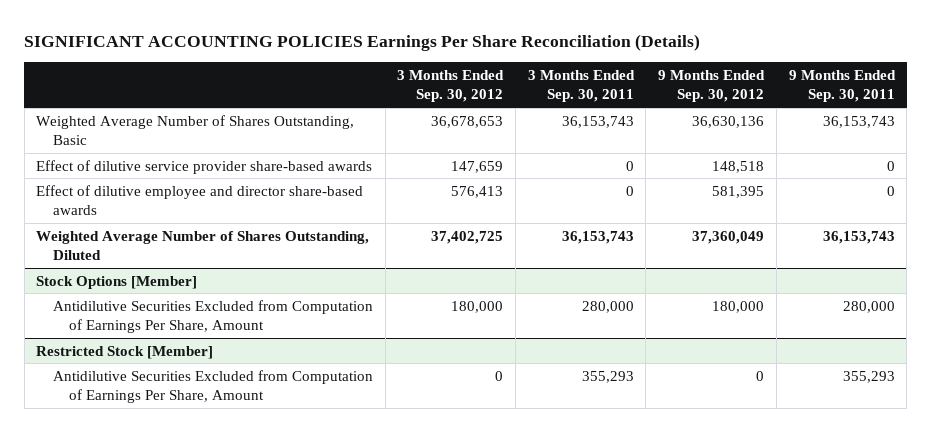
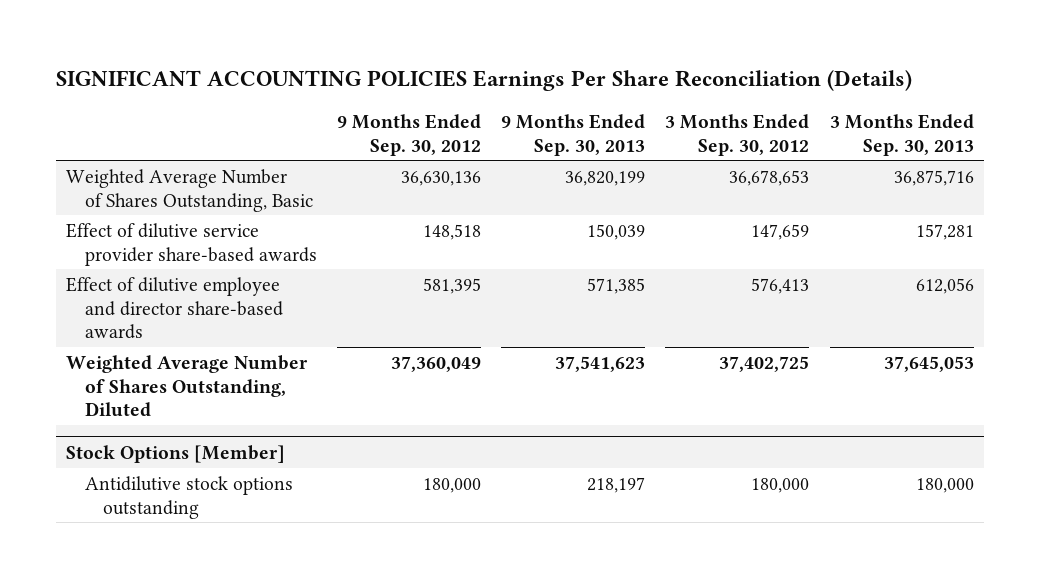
[527,69,635,103] 3 Months Ended Sep. 30, 2011 -> none
[788,69,896,103] 9 Months Ended Sep. 30, 2011 -> none
none -> [501,113,646,156] 9 Months Ended Sep. 30, 2013
none -> [829,113,974,156] 3 Months Ended Sep. 30, 2013
[36,345,214,359] Restricted Stock [Member] -> none
[52,369,373,403] Antidilutive Securities Excluded from Computation of Earnings Per Share, Amount -> none
[52,299,373,333] Antidilutive Securities Excluded from Computation of Earnings Per Share, Amount -> [84,475,293,519] Antidilutive stock options outstanding

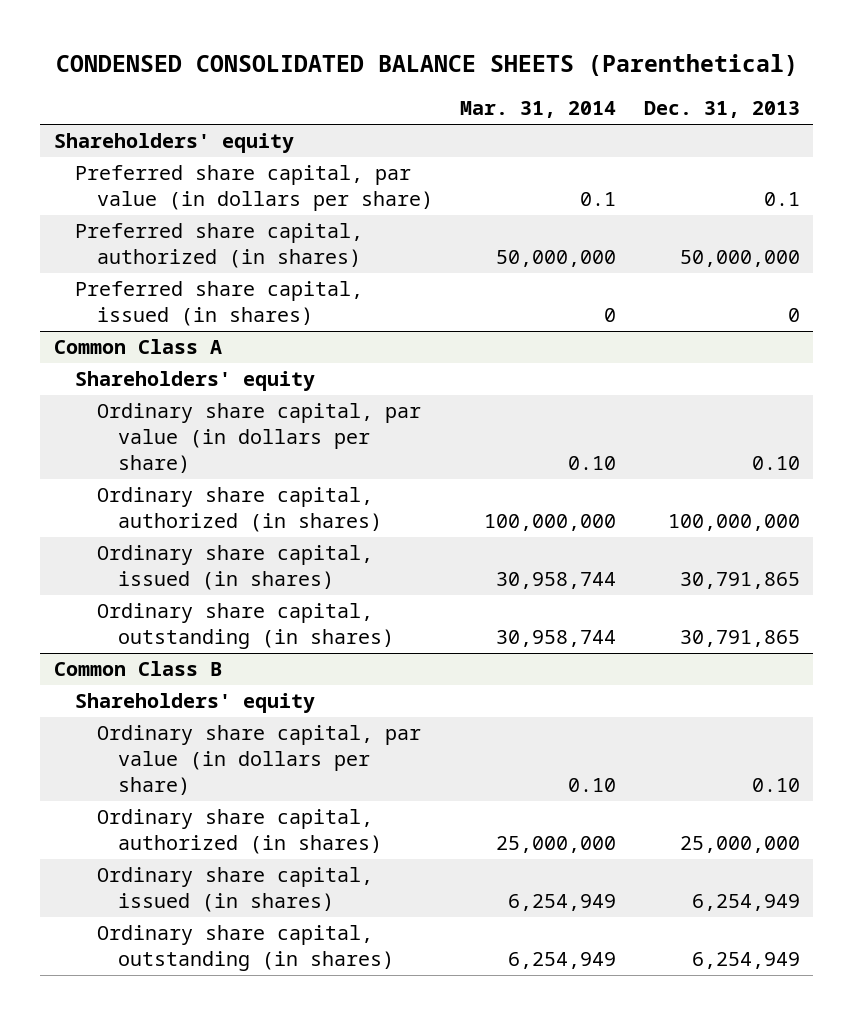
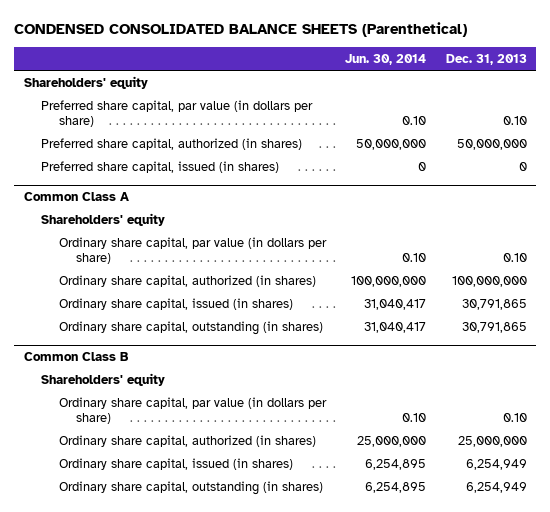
[460,101,617,119] Mar. 31, 2014 -> none
none -> [345,54,427,66] Jun. 30, 2014
[763,192,800,207] 0.1 -> [502,116,527,126] 0.10

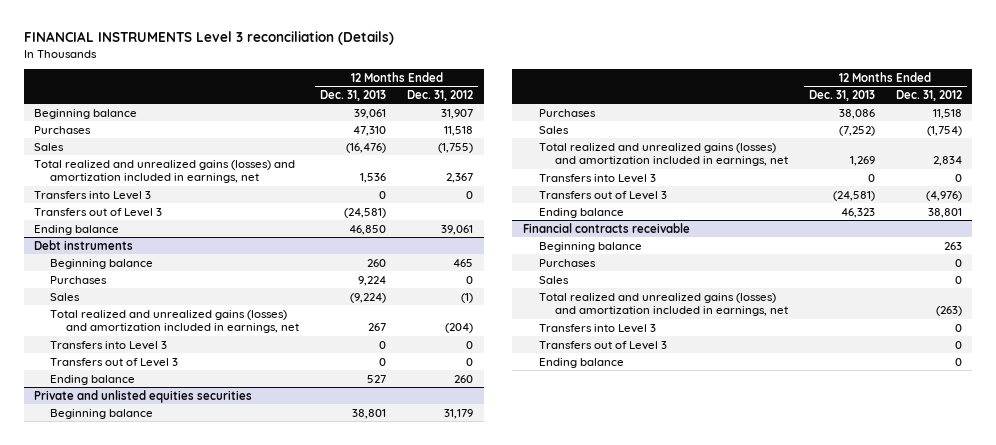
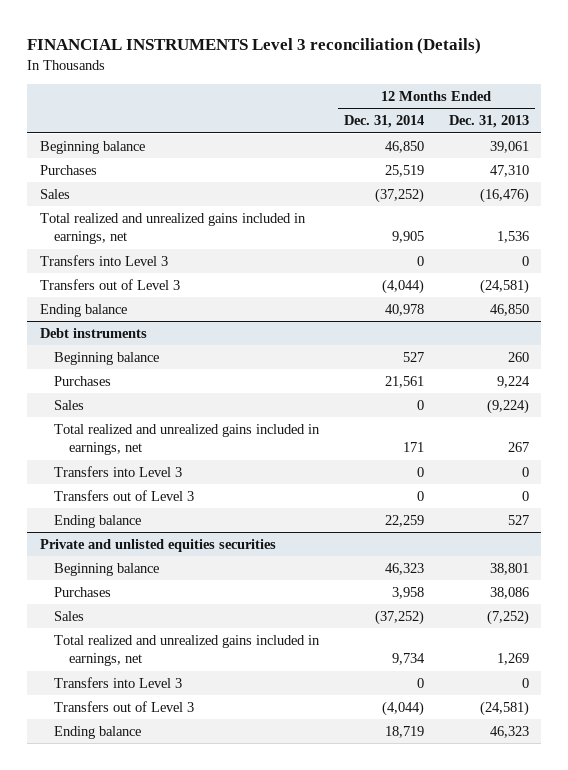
[407,89,474,101] Dec. 31, 2012 -> none
none -> [344,115,425,129] Dec. 31, 2014
[34,159,296,184] Total realized and unrealized gains (losses) and amortization included in earnings, net -> [39,212,306,245] Total realized and unrealized gains included in earnings, net
[50,309,300,334] Total realized and unrealized gains (losses) and amortization included in earnings, net -> [54,423,321,456] Total realized and unrealized gains included in earnings, net
[538,142,788,167] Total realized and unrealized gains (losses) and amortization included in earnings, net -> [54,634,321,667] Total realized and unrealized gains included in earnings, net
[522,222,690,233] Financial contracts receivable -> none
[538,241,642,252] Beginning balance -> none
[538,258,596,267] Purchases -> none
[538,275,569,284] Sales -> none
[538,292,788,317] Total realized and unrealized gains (losses) and amortization included in earnings, net -> none
[538,323,656,333] Transfers into Level 3 -> none
[538,340,667,350] Transfers out of Level 3 -> none
[538,357,624,368] Ending balance -> none

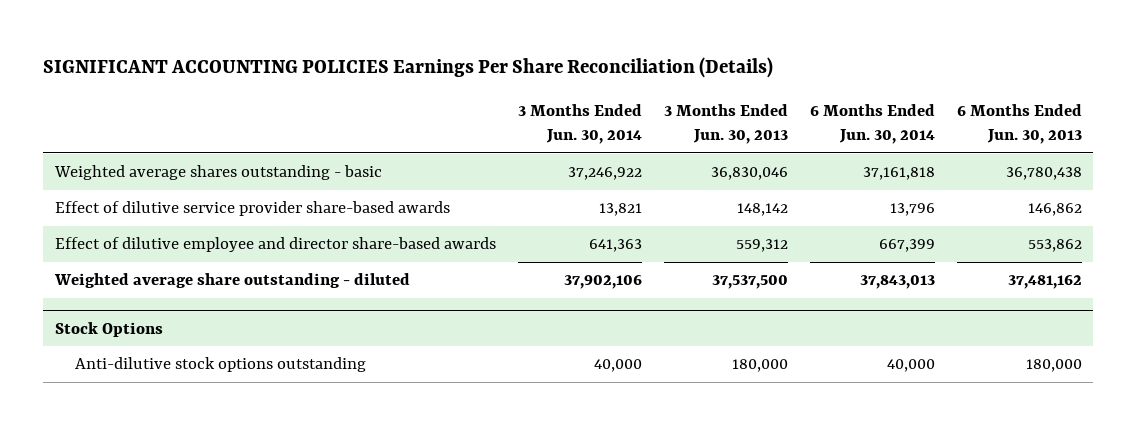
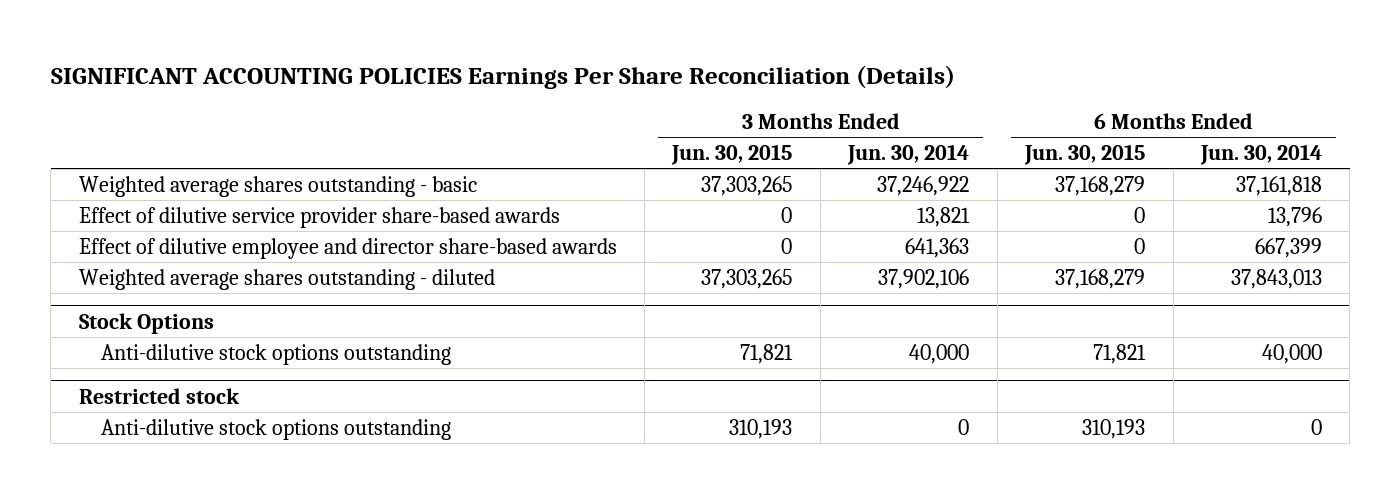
[663,103,788,145] 3 Months Ended Jun. 30, 2013 -> none
[957,103,1083,145] 6 Months Ended Jun. 30, 2013 -> none
none -> [671,144,793,166] Jun. 30, 2015
none -> [1024,144,1146,166] Jun. 30, 2015
[53,273,410,289] Weighted average share outstanding - diluted -> [78,268,495,290] Weighted average shares outstanding - diluted
none -> [78,387,240,404] Restricted stock
none -> [101,418,452,440] Anti-dilutive stock options outstanding

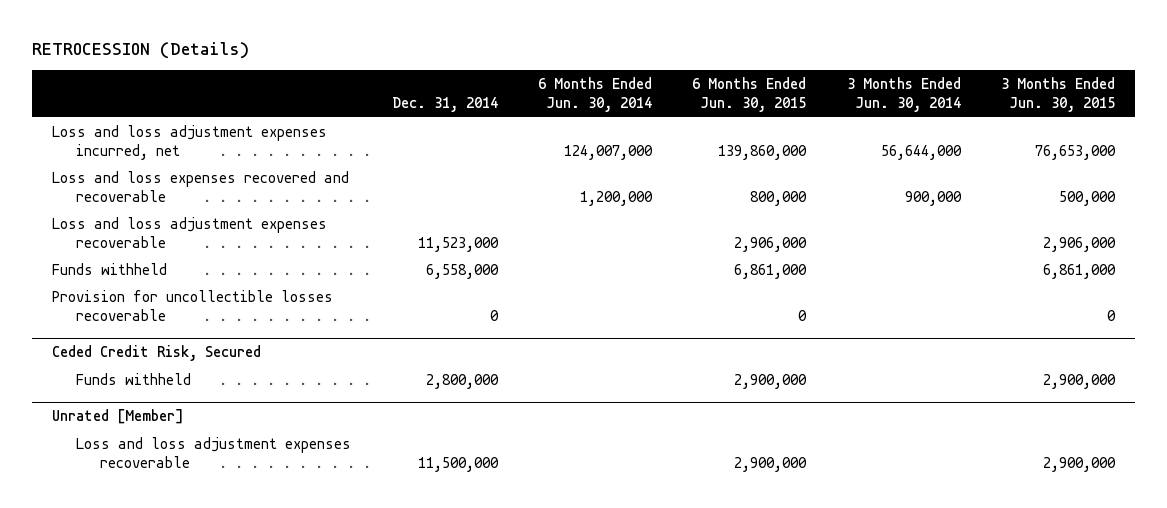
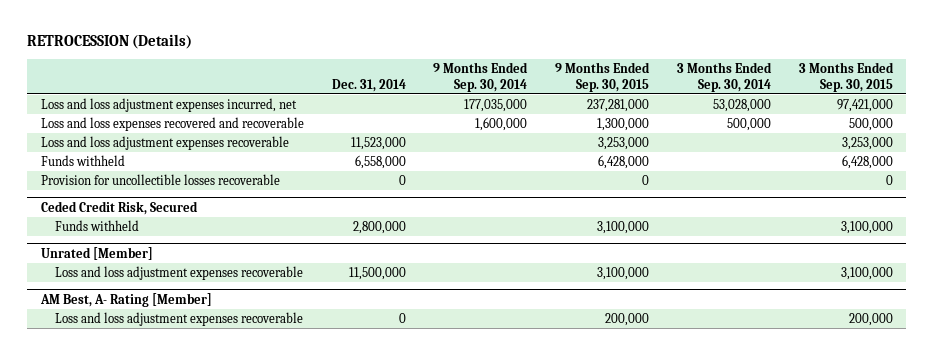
[538,77,653,113] 6 Months Ended Jun. 30, 2014 -> none
[692,77,807,113] 6 Months Ended Jun. 30, 2015 -> none
[846,77,961,113] 3 Months Ended Jun. 30, 2014 -> none
[1001,77,1116,113] 3 Months Ended Jun. 30, 2015 -> none
none -> [433,61,529,92] 9 Months Ended Sep. 30, 2014
none -> [555,61,651,92] 9 Months Ended Sep. 30, 2015
none -> [676,61,772,92] 3 Months Ended Sep. 30, 2014
none -> [798,61,894,92] 3 Months Ended Sep. 30, 2015
none -> [39,292,212,307] AM Best, A- Rating [Member]
none -> [54,311,303,326] Loss and loss adjustment expenses recoverable

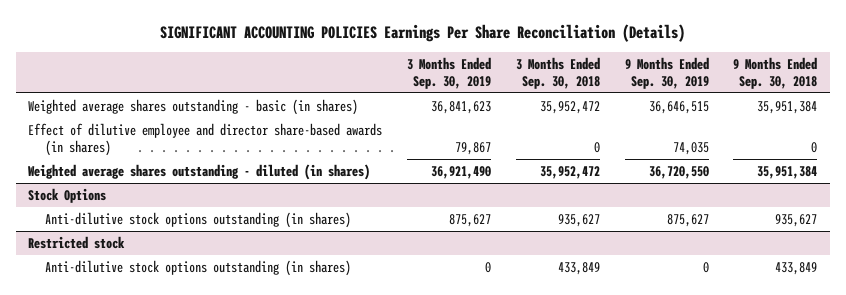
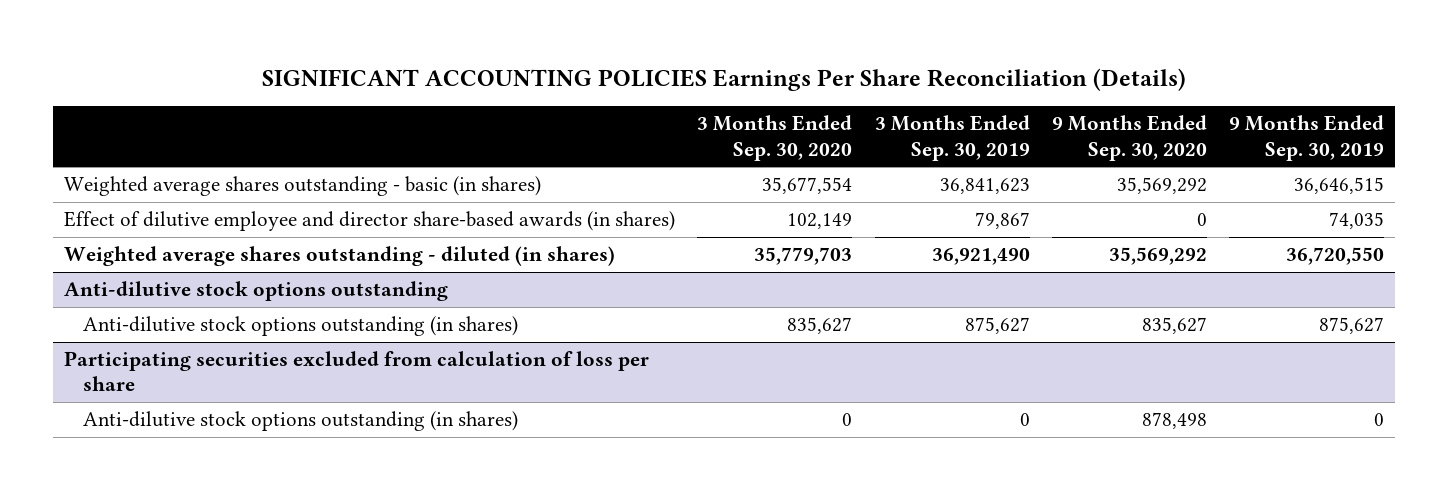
[515,57,600,89] 3 Months Ended Sep. 30, 2018 -> none
[733,57,818,89] 9 Months Ended Sep. 30, 2018 -> none
none -> [697,115,853,161] 3 Months Ended Sep. 30, 2020
none -> [1051,115,1207,161] 9 Months Ended Sep. 30, 2020
[28,187,107,203] Stock Options -> [64,281,449,302] Anti-dilutive stock options outstanding
[28,235,126,249] Restricted stock -> [64,351,650,392] Participating securities excluded from calculation of loss per share

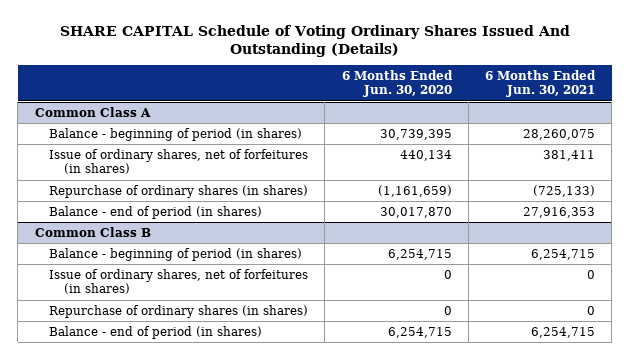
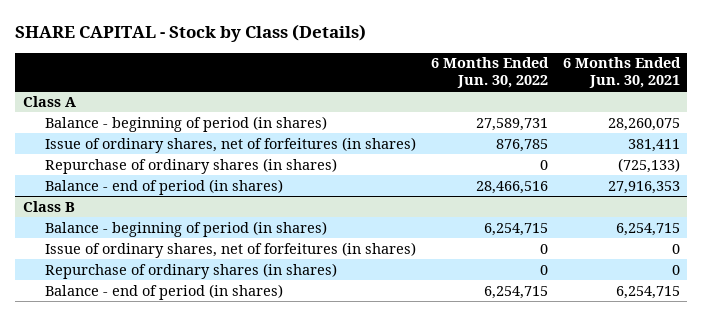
[59,24,570,57] SHARE CAPITAL Schedule of Voting Ordinary Shares Issued And Outstanding (Details) -> [15,23,367,42] SHARE CAPITAL - Stock by Class (Details)
[341,69,453,98] 6 Months Ended Jun. 30, 2020 -> none
none -> [430,57,549,89] 6 Months Ended Jun. 30, 2022
[34,106,151,117] Common Class A -> [22,95,76,107] Class A
[34,226,151,237] Common Class B -> [22,200,75,212] Class B

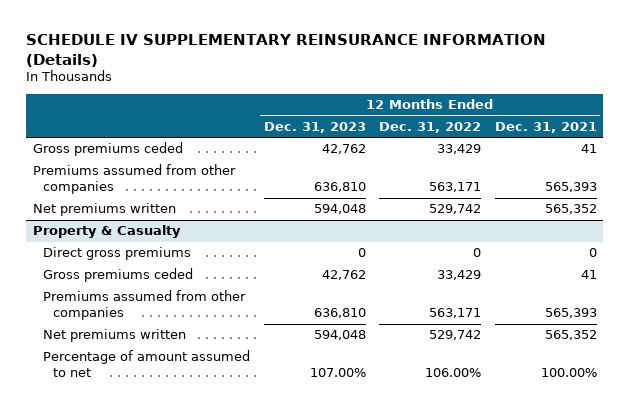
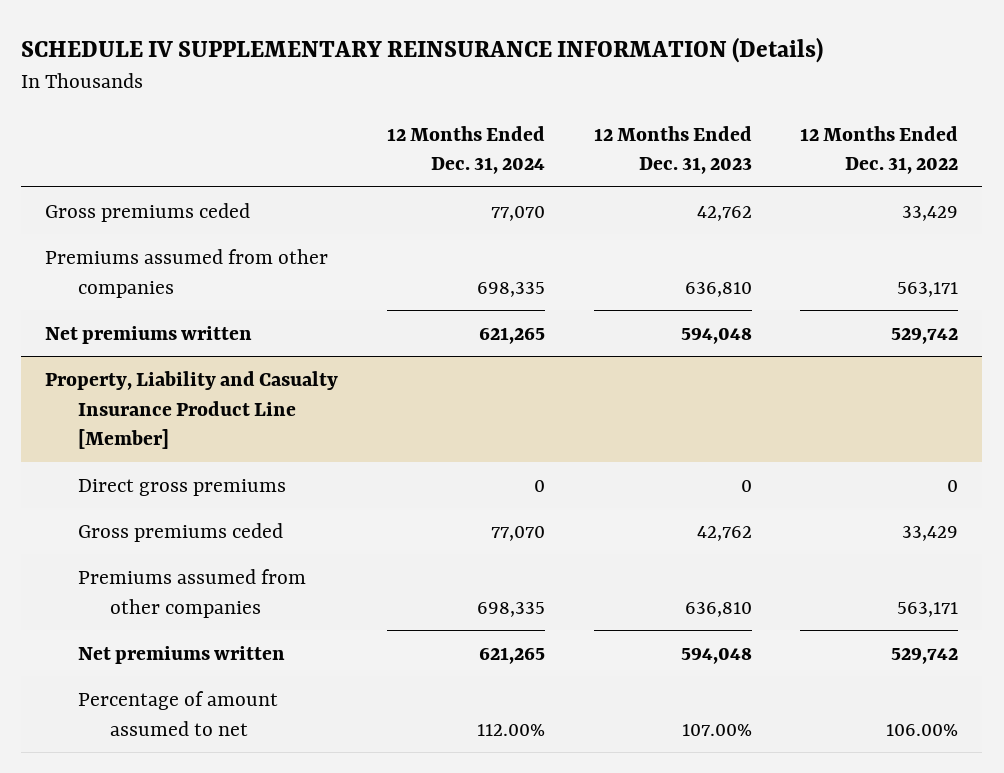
[494,121,597,133] Dec. 31, 2021 -> none
none -> [386,125,545,175] 12 Months Ended Dec. 31, 2024
[32,225,181,239] Property & Casualty -> [45,370,339,450] Property, Liability and Casualty Insurance Product Line [Member]

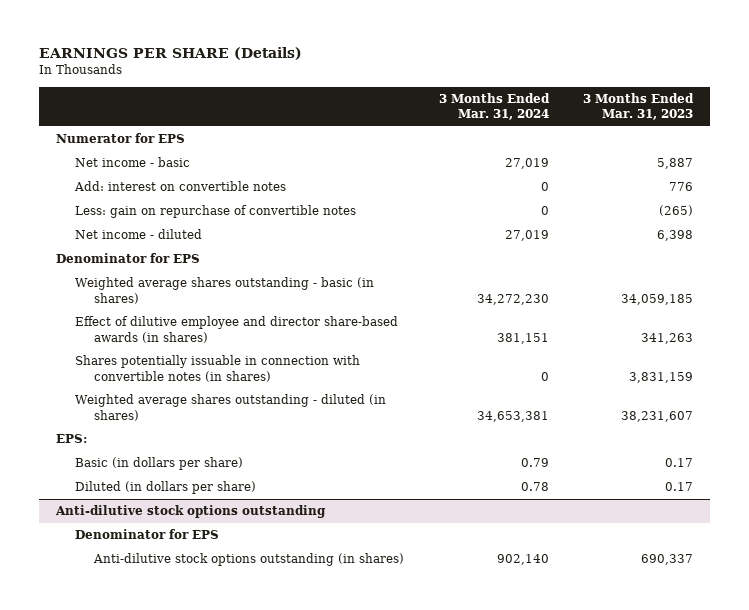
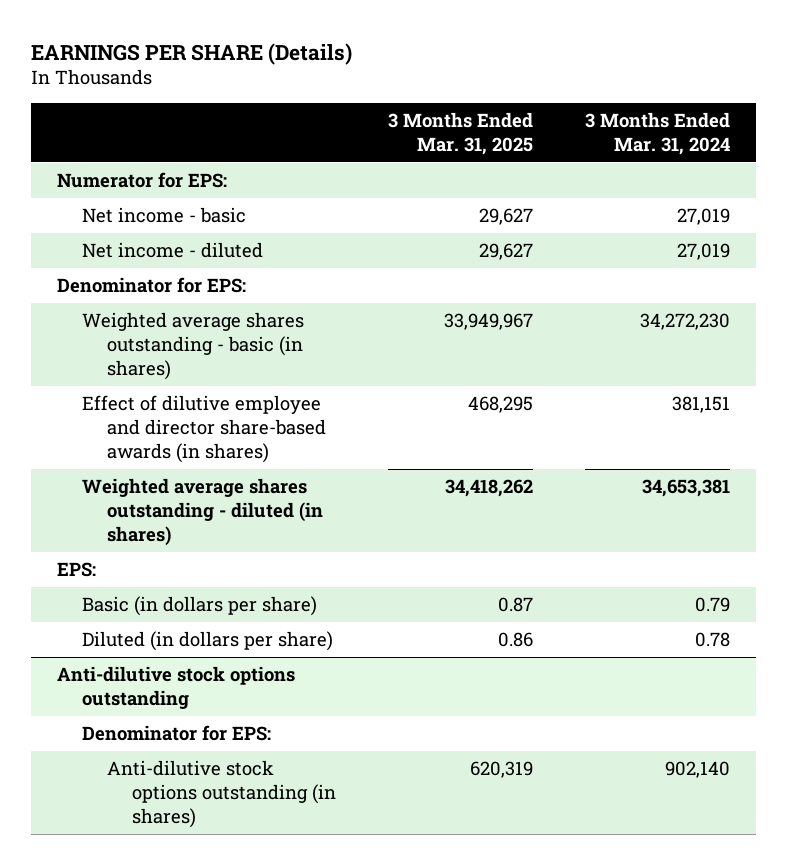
[582,92,694,121] 3 Months Ended Mar. 31, 2023 -> none
none -> [387,111,533,155] 3 Months Ended Mar. 31, 2025
[56,133,186,144] Numerator for EPS -> [57,172,228,189] Numerator for EPS:
[74,181,287,192] Add: interest on convertible notes -> none
[75,205,357,219] Less: gain on repurchase of convertible notes -> none
[56,253,201,264] Denominator for EPS -> [57,277,247,294] Denominator for EPS:
[75,355,361,382] Shares potentially issuable in connection with convertible notes (in shares) -> none
[75,529,220,540] Denominator for EPS -> [82,725,272,742] Denominator for EPS:

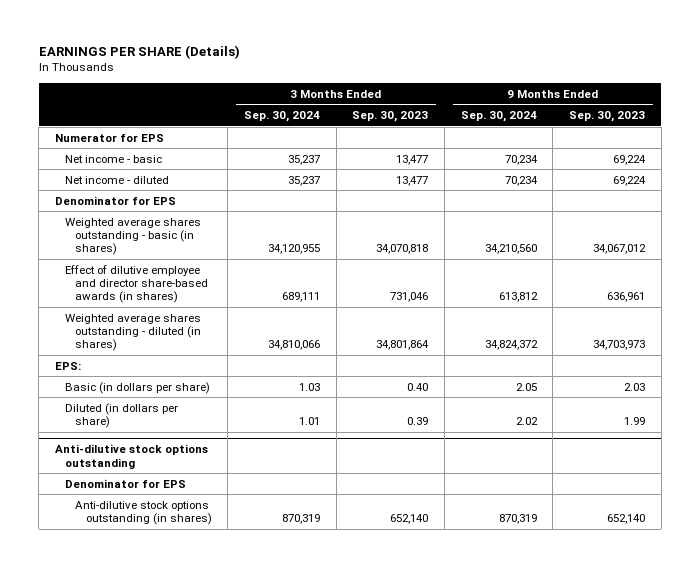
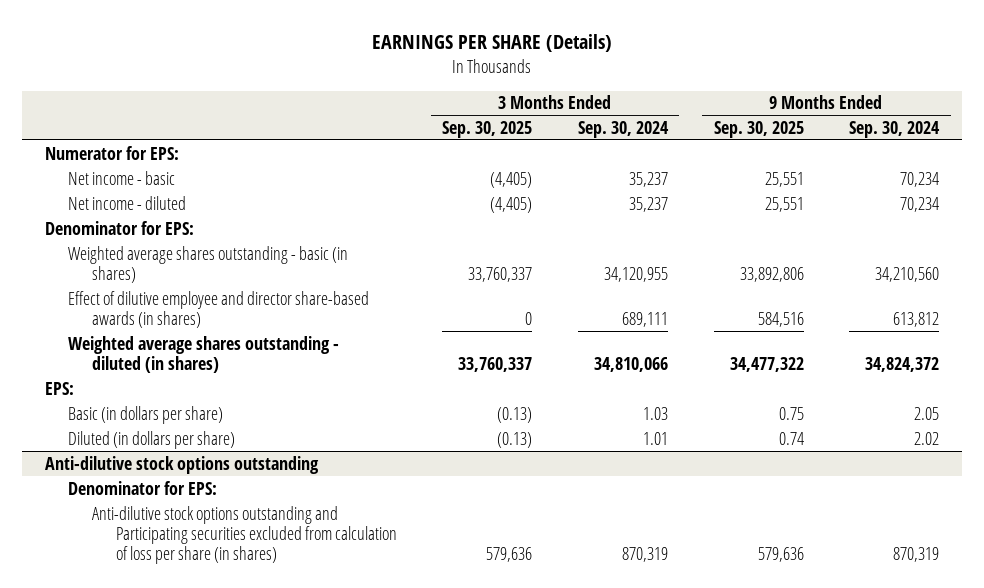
[352,111,429,123] Sep. 30, 2023 -> none
[568,111,645,123] Sep. 30, 2023 -> none
none -> [442,120,533,138] Sep. 30, 2025
none -> [713,120,804,138] Sep. 30, 2025
[54,133,164,142] Numerator for EPS -> [44,145,179,160] Numerator for EPS:
[54,195,176,205] Denominator for EPS -> [44,220,194,235] Denominator for EPS:
[65,478,187,488] Denominator for EPS -> [68,480,218,495] Denominator for EPS:
[75,500,212,525] Anti-dilutive stock options outstanding (in shares) -> [92,505,397,565] Anti-dilutive stock options outstanding and Participating securities excluded from calculation of loss per share (in shares)

